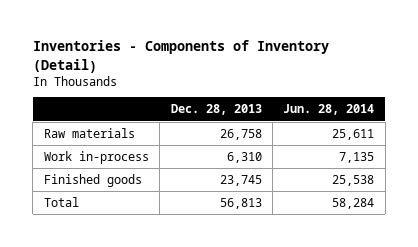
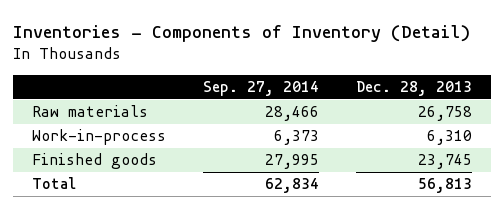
[283,104,375,116] Jun. 28, 2014 -> none
none -> [203,81,320,97] Sep. 27, 2014
[43,150,149,164] Work in-process -> [31,129,166,146] Work-in-process

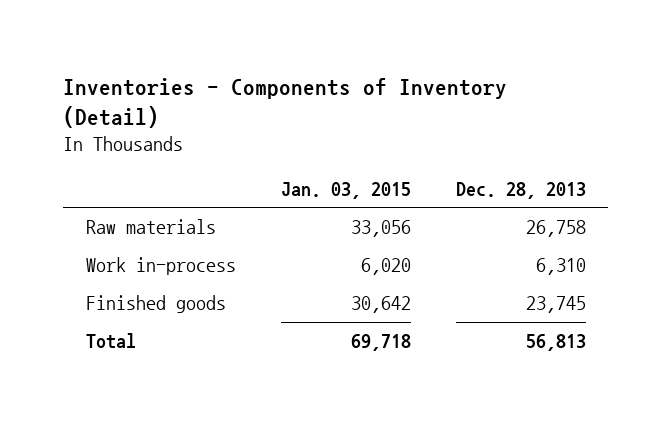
[203,81,320,97] Sep. 27, 2014 -> none
none -> [280,181,411,199] Jan. 03, 2015
[31,129,166,146] Work-in-process -> [85,257,236,276] Work in-process

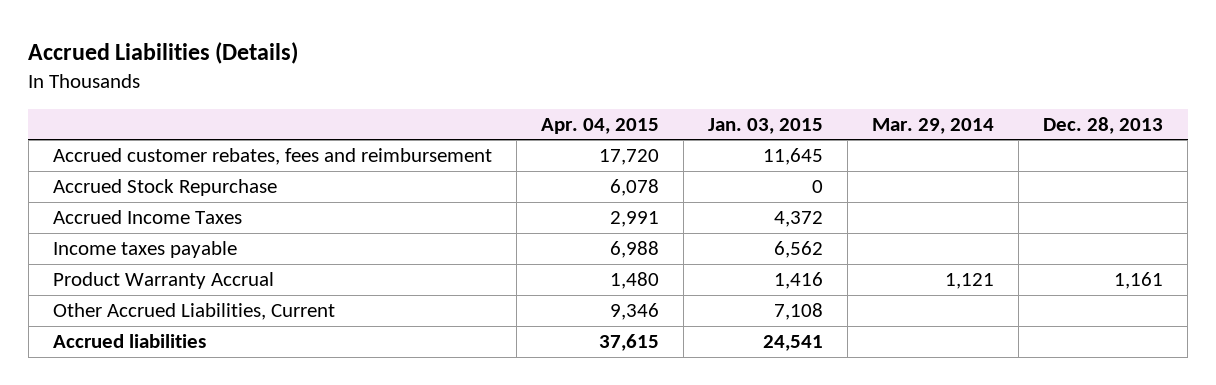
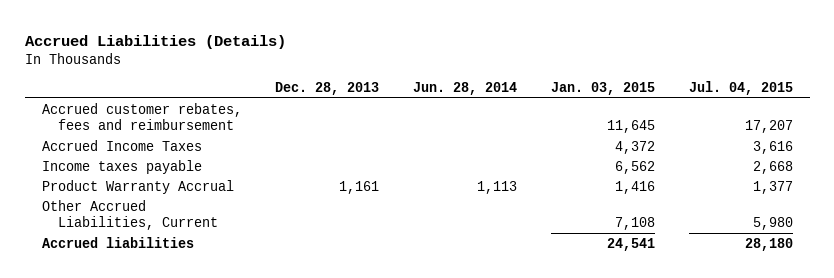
[540,117,659,134] Apr. 04, 2015 -> none
[871,117,994,134] Mar. 29, 2014 -> none
none -> [413,82,518,96] Jun. 28, 2014
none -> [688,81,793,96] Jul. 04, 2015
[52,178,277,196] Accrued Stock Repurchase -> none

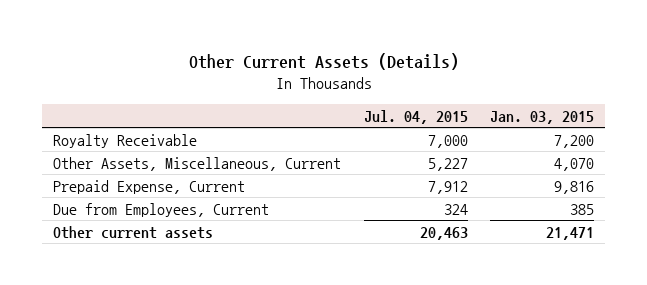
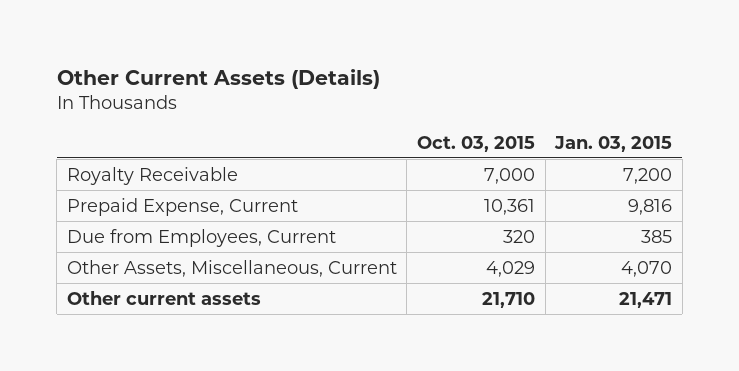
[363,109,468,124] Jul. 04, 2015 -> none
none -> [416,135,535,152] Oct. 03, 2015
[53,156,342,171] Other Assets, Miscellaneous, Current -> [66,259,397,277] Other Assets, Miscellaneous, Current

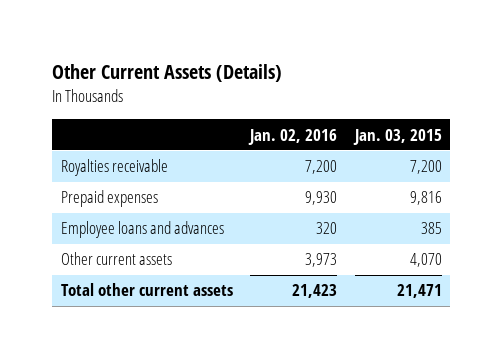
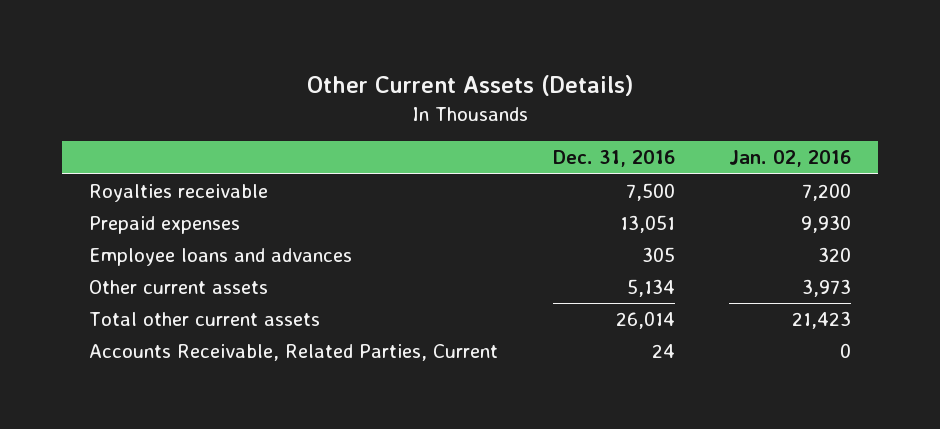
[352,128,442,145] Jan. 03, 2015 -> none
none -> [552,150,675,168] Dec. 31, 2016
none -> [89,344,499,362] Accounts Receivable, Related Parties, Current

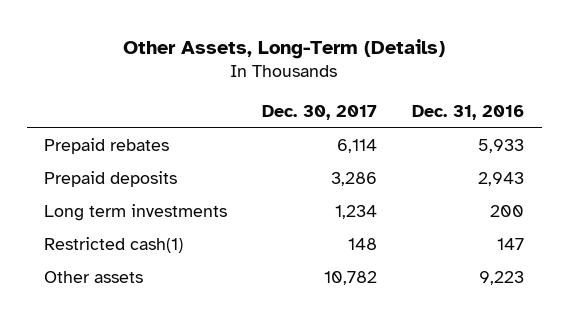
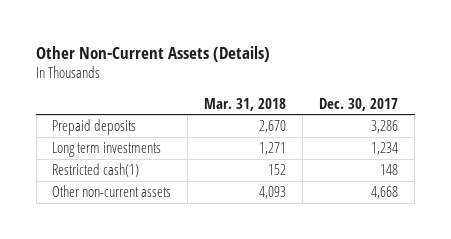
[123,38,446,59] Other Assets, Long-Term (Details) -> [36,45,271,62] Other Non-Current Assets (Details)
[412,105,525,121] Dec. 31, 2016 -> none
none -> [204,97,287,111] Mar. 31, 2018
[44,138,170,155] Prepaid rebates -> none
[44,271,144,284] Other assets -> [52,185,172,198] Other non-current assets
[324,271,378,286] 10,782 -> [371,186,399,200] 4,668

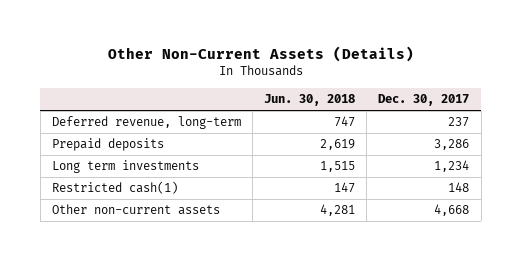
[204,97,287,111] Mar. 31, 2018 -> none
none -> [264,94,356,107] Jun. 30, 2018
none -> [51,116,241,130] Deferred revenue, long-term

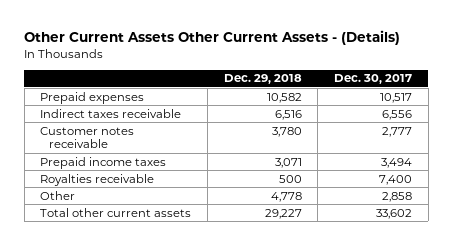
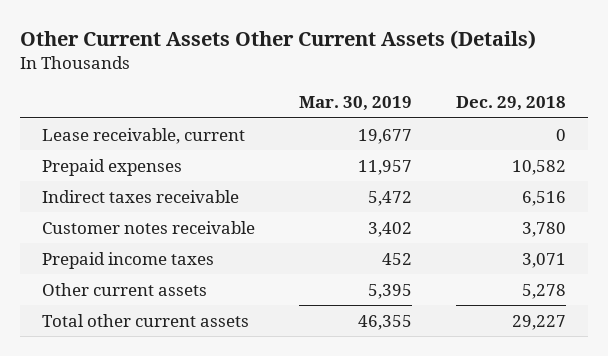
[24,30,401,46] Other Current Assets Other Current Assets - (Details) -> [19,30,536,50] Other Current Assets Other Current Assets (Details)
[334,74,413,85] Dec. 30, 2017 -> none
none -> [299,96,413,112] Mar. 30, 2019
none -> [41,127,245,144] Lease receivable, current
[40,173,155,186] Royalties receivable -> none
[40,190,76,200] Other -> [41,282,207,296] Other current assets
[270,191,302,202] 4,778 -> [522,283,567,299] 5,278

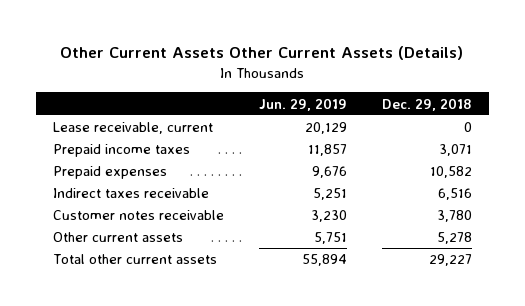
[299,96,413,112] Mar. 30, 2019 -> none
none -> [258,97,347,111] Jun. 29, 2019
[41,251,214,269] Prepaid income taxes -> [53,144,191,158] Prepaid income taxes

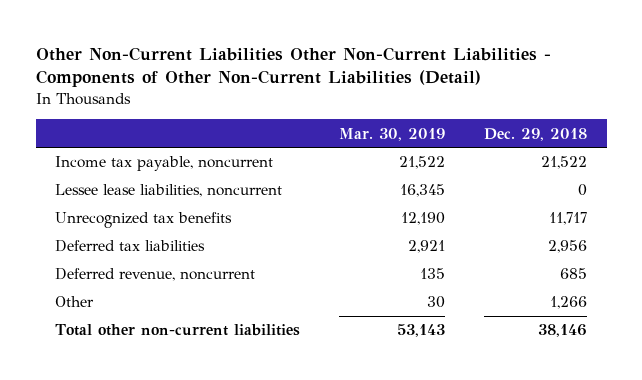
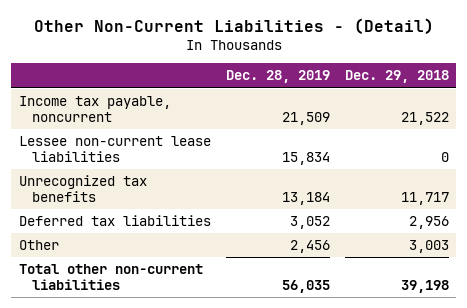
[35,46,551,88] Other Non-Current Liabilities Other Non-Current Liabilities - Components of Other Non-Current Liabilities (Detail) -> [33,18,434,35] Other Non-Current Liabilities - (Detail)
[339,127,446,141] Mar. 30, 2019 -> none
none -> [225,70,330,84] Dec. 28, 2019
[55,184,283,198] Lessee lease liabilities, noncurrent -> [18,136,211,162] Lessee non-current lease liabilities
[55,268,256,282] Deferred revenue, noncurrent -> none
[550,296,588,310] 1,266 -> [408,240,449,254] 3,003
[538,324,588,338] 38,146 -> [400,279,449,293] 39,198

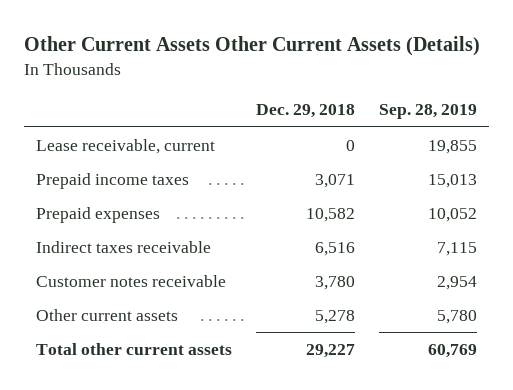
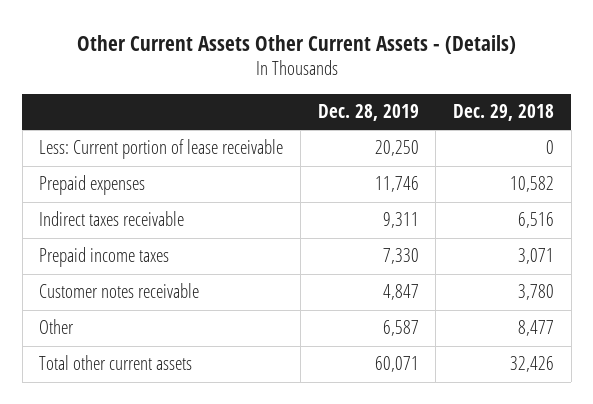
[23,36,480,57] Other Current Assets Other Current Assets (Details) -> [76,34,516,54] Other Current Assets Other Current Assets - (Details)
[378,104,477,120] Sep. 28, 2019 -> none
none -> [317,104,419,122] Dec. 28, 2019
[35,138,215,154] Lease receivable, current -> [39,139,284,160] Less: Current portion of lease receivable
[35,172,189,189] Prepaid income taxes -> [39,247,170,268] Prepaid income taxes
[35,308,178,321] Other current assets -> [39,319,75,335] Other
[314,309,355,324] 5,278 -> [517,320,554,337] 8,477
[305,343,355,358] 29,227 -> [509,356,554,373] 32,426

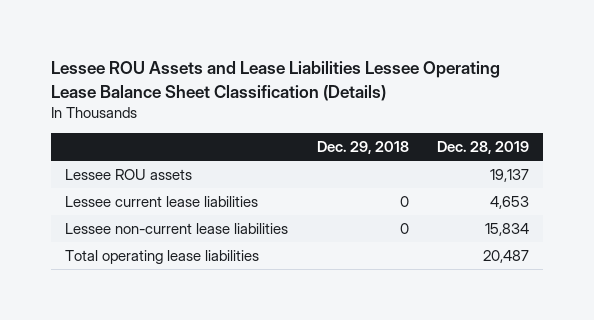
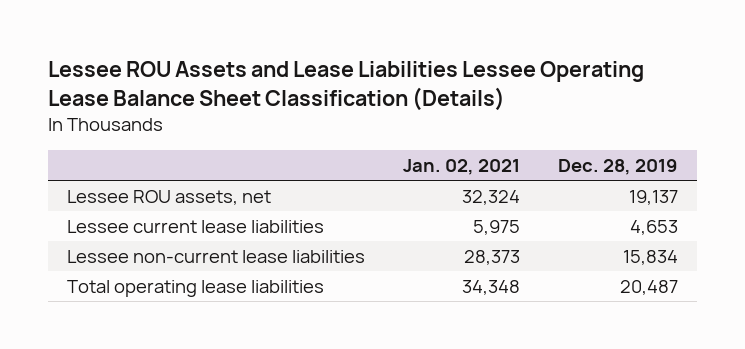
[316,140,409,154] Dec. 29, 2018 -> none
none -> [402,158,520,175] Jan. 02, 2021
[65,169,193,181] Lessee ROU assets -> [66,190,271,206] Lessee ROU assets, net

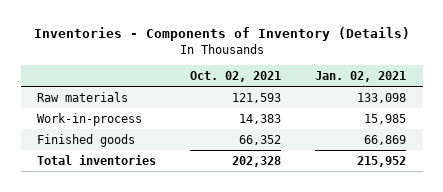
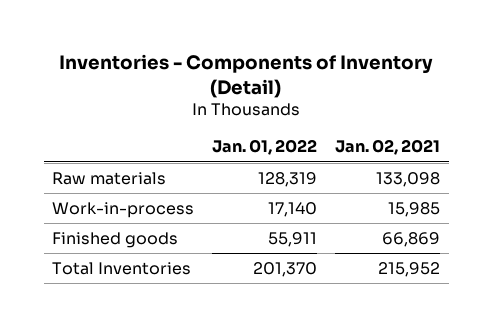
[33,27,410,42] Inventories - Components of Inventory (Details) -> [59,53,434,98] Inventories - Components of Inventory (Detail)
[190,70,282,82] Oct. 02, 2021 -> none
none -> [212,139,318,156] Jan. 01, 2022
[37,154,157,165] Total inventories -> [52,262,192,276] Total Inventories

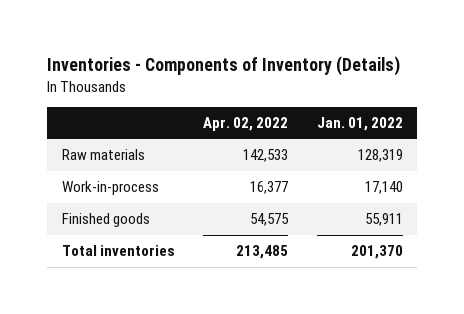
[59,53,434,98] Inventories - Components of Inventory (Detail) -> [47,55,401,76] Inventories - Components of Inventory (Details)
[334,139,440,156] Jan. 02, 2021 -> none
none -> [203,116,289,131] Apr. 02, 2022
[52,262,192,276] Total Inventories -> [61,245,175,257] Total inventories

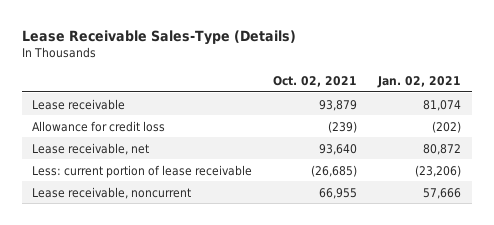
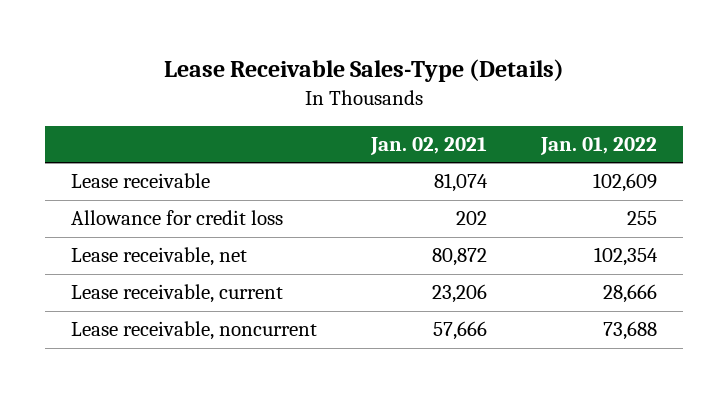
[273,76,358,88] Oct. 02, 2021 -> none
none -> [539,136,657,155] Jan. 01, 2022
[432,120,462,133] (202) -> [456,211,488,226] 202
[32,164,253,178] Less: current portion of lease receivable -> [71,284,284,304] Lease receivable, current
[415,164,462,177] (23,206) -> [432,284,488,304] 23,206

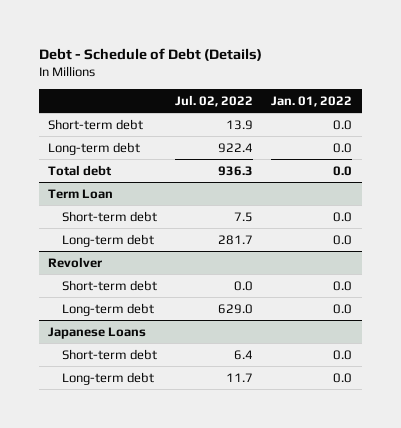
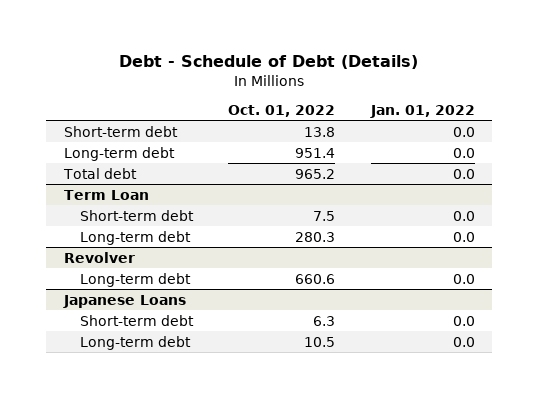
[175,94,254,107] Jul. 02, 2022 -> none
none -> [228,104,336,117] Oct. 01, 2022
[62,279,158,291] Short-term debt -> none

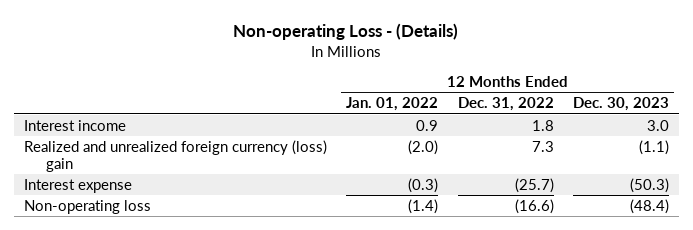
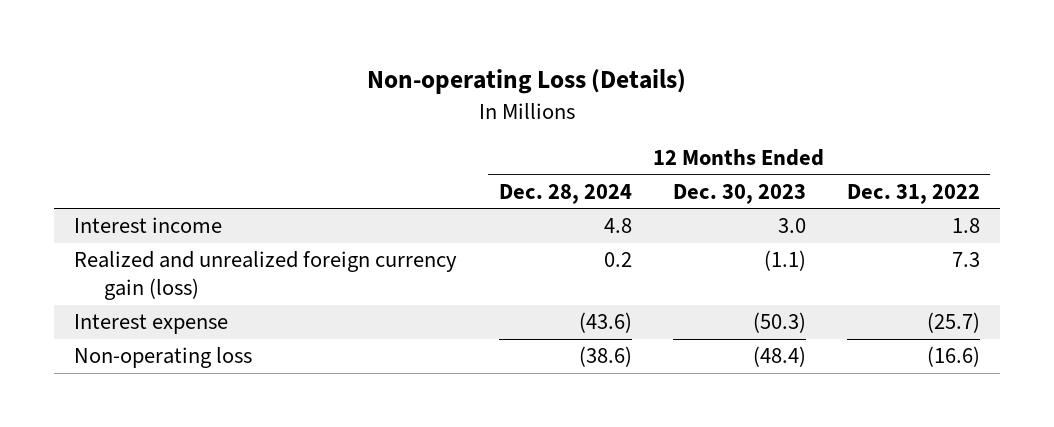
[233,22,459,40] Non-operating Loss - (Details) -> [367,69,687,95] Non-operating Loss (Details)
[346,97,439,112] Jan. 01, 2022 -> none
none -> [498,183,632,204] Dec. 28, 2024
[23,139,327,173] Realized and unrealized foreign currency (loss) gain -> [74,251,458,301] Realized and unrealized foreign currency gain (loss)

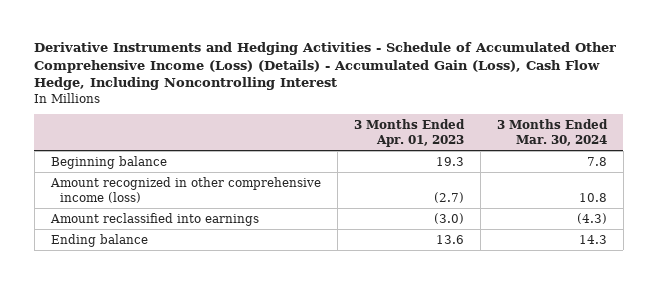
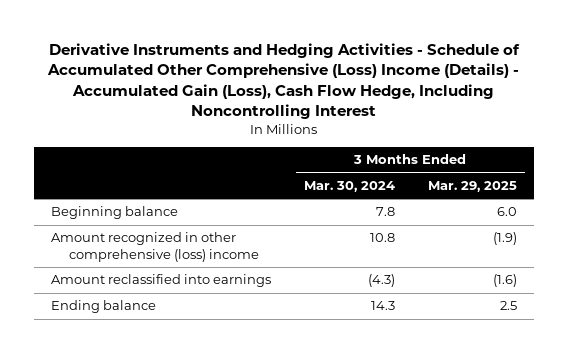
[34,41,617,91] Derivative Instruments and Hedging Activities - Schedule of Accumulated Other Comprehensive Income (Loss) (Details) - Accumulated Gain (Loss), Cash Flow Hedge, Including Noncontrolling Interest -> [46,42,520,119] Derivative Instruments and Hedging Activities - Schedule of Accumulated Other Comprehensive (Loss) Income (Details) - Accumulated Gain (Loss), Cash Flow Hedge, Including Noncontrolling Interest
[353,118,465,147] 3 Months Ended Apr. 01, 2023 -> none
none -> [427,180,517,192] Mar. 29, 2025
[49,176,321,203] Amount recognized in other comprehensive income (loss) -> [50,232,260,263] Amount recognized in other comprehensive (loss) income

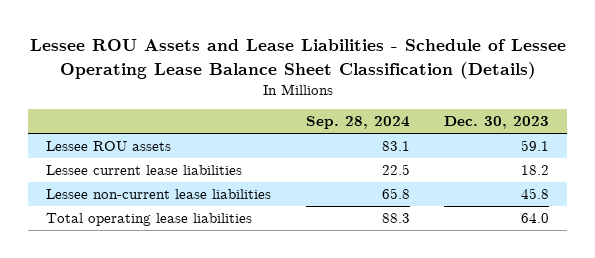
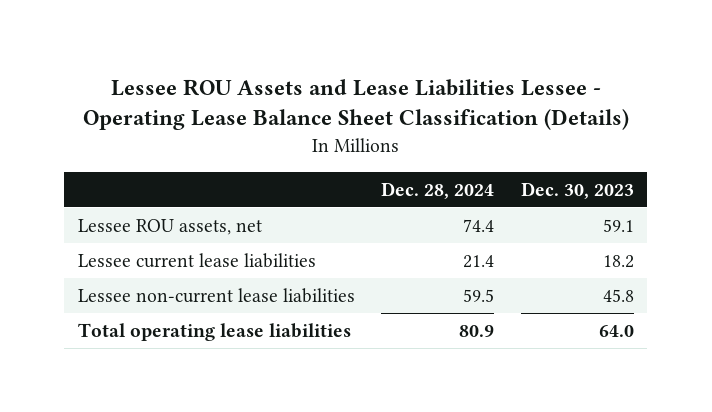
[29,39,566,79] Lessee ROU Assets and Lease Liabilities - Schedule of Lessee Operating Lease Balance Sheet Classification (Details) -> [82,78,629,131] Lessee ROU Assets and Lease Liabilities Lessee - Operating Lease Balance Sheet Classification (Details)
[305,116,410,130] Sep. 28, 2024 -> none
none -> [381,181,495,199] Dec. 28, 2024
[45,140,171,151] Lessee ROU assets -> [77,219,262,236] Lessee ROU assets, net

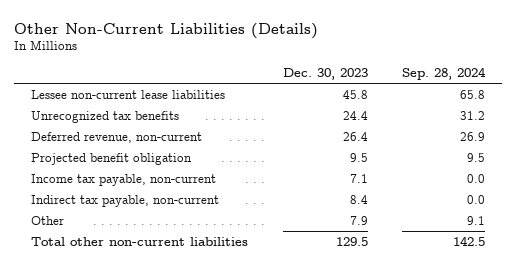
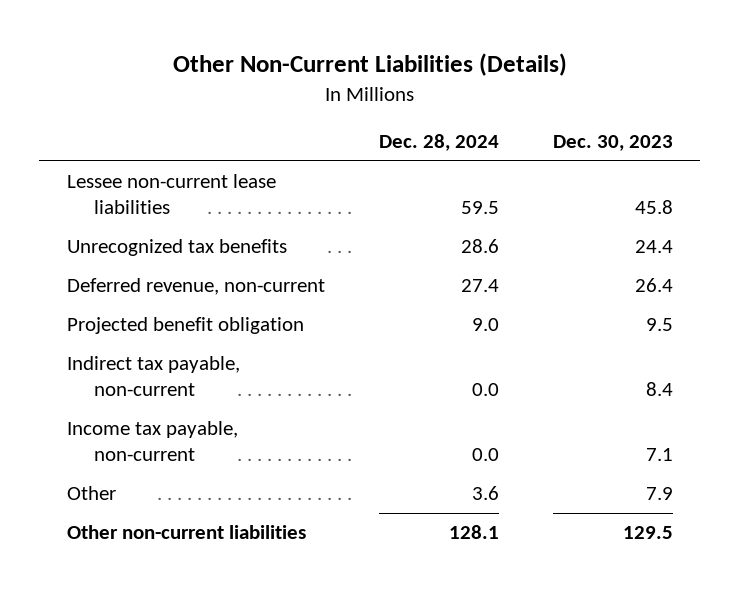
[401,67,486,81] Sep. 28, 2024 -> none
none -> [378,134,499,152] Dec. 28, 2024
[31,173,217,186] Income tax payable, non-current -> [66,421,238,462] Income tax payable, non-current
[31,236,249,246] Total other non-current liabilities -> [66,525,306,540] Other non-current liabilities

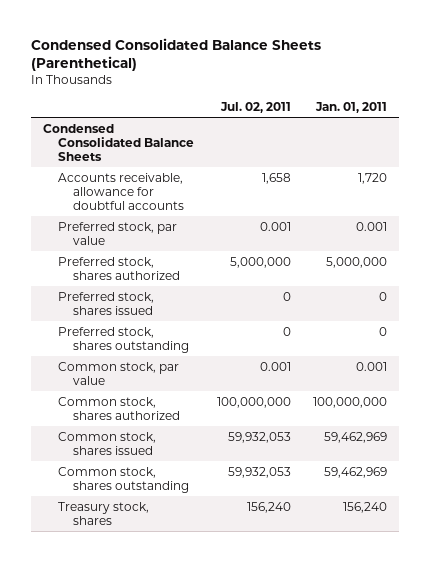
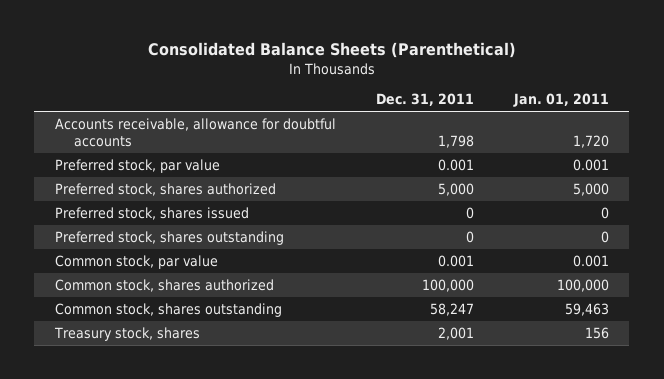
[31,37,322,72] Condensed Consolidated Balance Sheets (Parenthetical) -> [147,42,516,59] Consolidated Balance Sheets (Parenthetical)
[219,102,291,114] Jul. 02, 2011 -> none
none -> [375,93,474,107] Dec. 31, 2011
[42,123,194,162] Condensed Consolidated Balance Sheets -> none
[326,256,388,268] 5,000,000 -> [573,182,610,196] 5,000
[57,431,156,455] Common stock, shares issued -> none
[313,396,388,408] 100,000,000 -> [557,278,610,292] 100,000
[324,466,388,478] 59,462,969 -> [565,302,610,316] 59,463
[343,501,388,513] 156,240 -> [585,326,610,339] 156

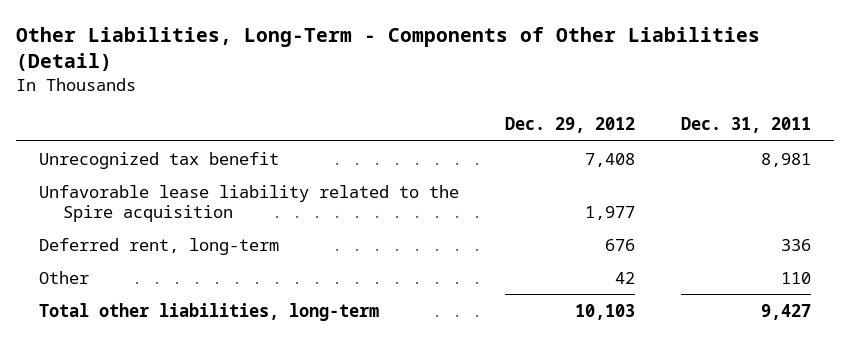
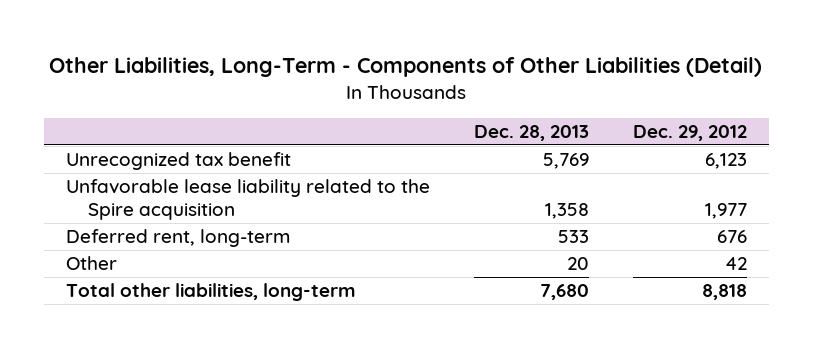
[681,117,812,134] Dec. 31, 2011 -> none
none -> [473,125,589,142] Dec. 28, 2013
[584,152,635,167] 7,408 -> [704,153,747,170] 6,123
[574,303,635,320] 10,103 -> [701,284,747,301] 8,818

